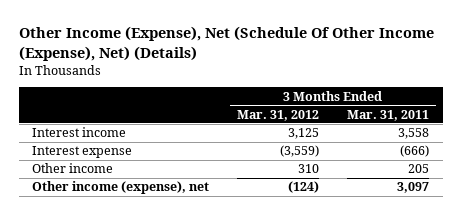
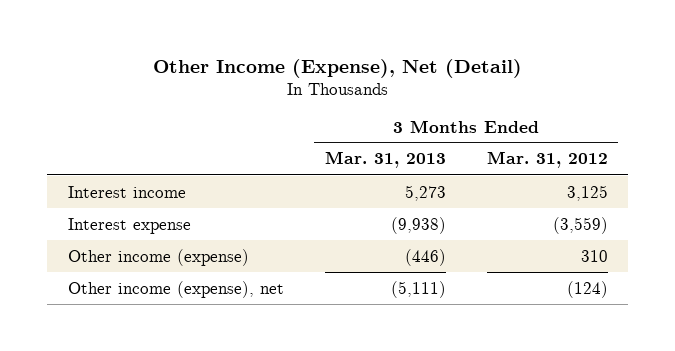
[18,26,434,61] Other Income (Expense), Net (Schedule Of Other Income (Expense), Net) (Details) -> [152,58,522,78] Other Income (Expense), Net (Detail)
[347,109,430,121] Mar. 31, 2011 -> none
none -> [324,151,446,169] Mar. 31, 2013
[32,163,114,174] Other income -> [67,248,249,266] Other income (expense)

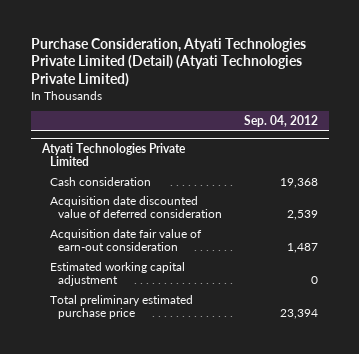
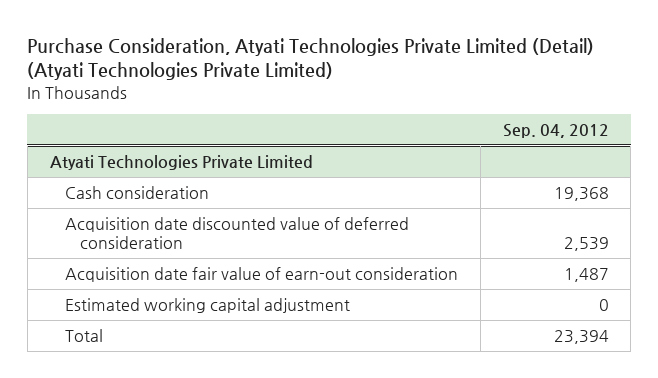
[49,294,193,320] Total preliminary estimated purchase price -> [64,329,103,343] Total

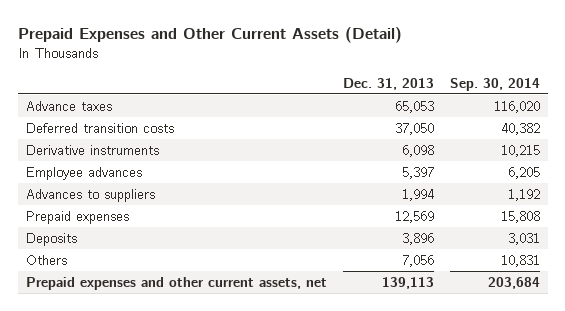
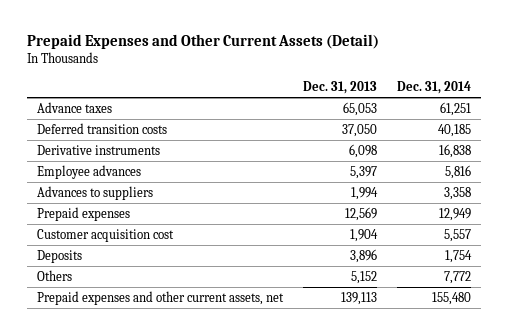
[449,77,540,91] Sep. 30, 2014 -> none
none -> [396,80,471,94] Dec. 31, 2014
none -> [36,228,174,242] Customer acquisition cost
[401,254,434,267] 7,056 -> [350,270,377,284] 5,152

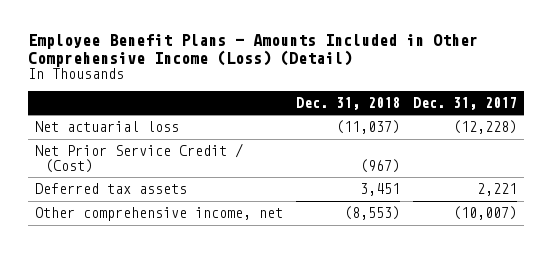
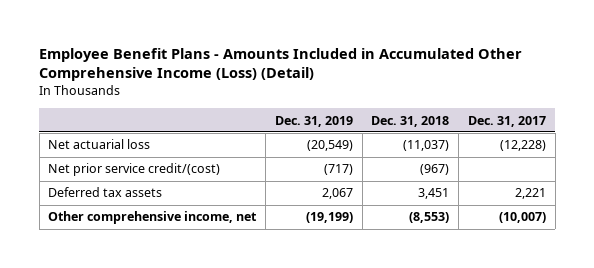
[27,33,478,67] Employee Benefit Plans - Amounts Included in Other Comprehensive Income (Loss) (Detail) -> [39,47,523,82] Employee Benefit Plans - Amounts Included in Accumulated Other Comprehensive Income (Loss) (Detail)
none -> [274,115,353,127] Dec. 31, 2019
[34,143,243,173] Net Prior Service Credit / (Cost) -> [48,163,221,177] Net prior service credit/(cost)

